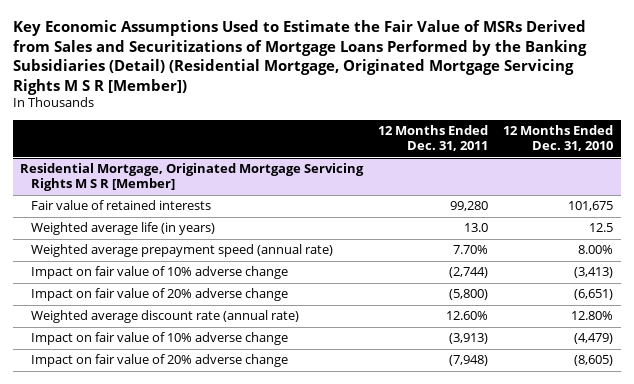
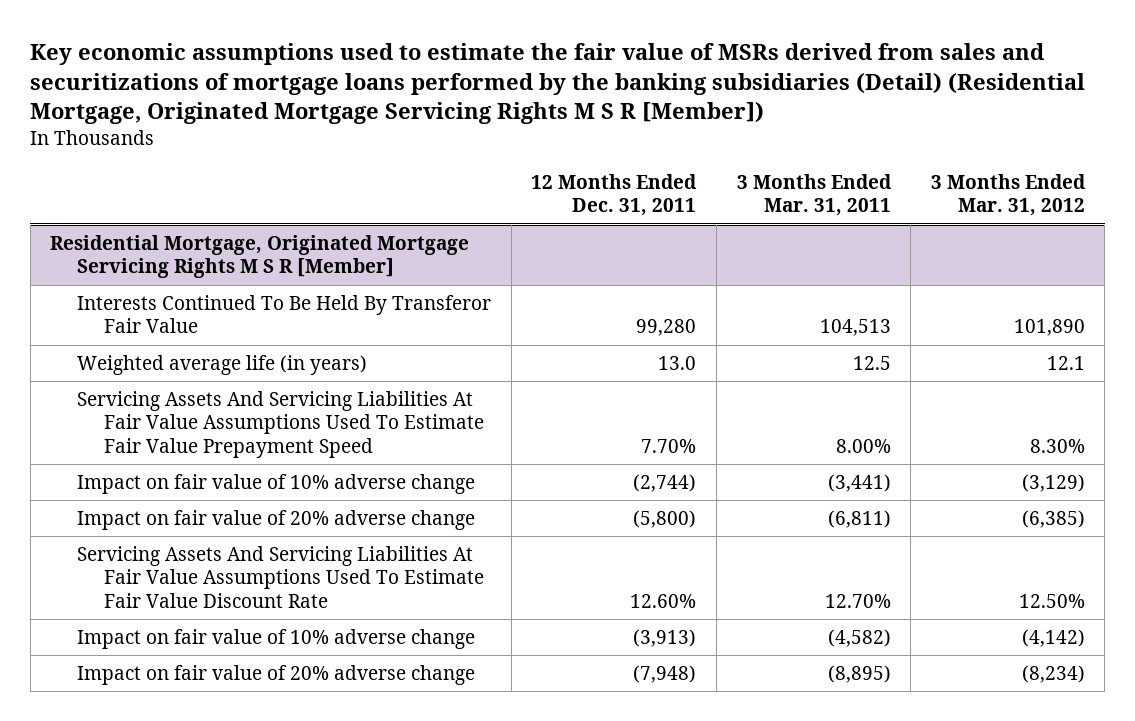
[12,20,587,95] Key Economic Assumptions Used to Estimate the Fair Value of MSRs Derived from Sales and Securitizations of Mortgage Loans Performed by the Banking Subsidiaries (Detail) (Residential Mortgage, Originated Mortgage Servicing Rights M S R [Member]) -> [30,42,1086,125] Key economic assumptions used to estimate the fair value of MSRs derived from sales and securitizations of mortgage loans performed by the banking subsidiaries (Detail) (Residential Mortgage, Originated Mortgage Servicing Rights M S R [Member])
[503,125,614,152] 12 Months Ended Dec. 31, 2010 -> none
none -> [736,173,892,217] 3 Months Ended Mar. 31, 2011
none -> [930,173,1086,217] 3 Months Ended Mar. 31, 2012
[31,200,212,211] Fair value of retained interests -> [77,294,492,334] Interests Continued To Be Held By Transferor Fair Value
[31,244,334,258] Weighted average prepayment speed (annual rate) -> [77,390,485,458] Servicing Assets And Servicing Liabilities At Fair Value Assumptions Used To Estimate Fair Value Prepayment Speed
[31,310,300,324] Weighted average discount rate (annual rate) -> [77,545,485,608] Servicing Assets And Servicing Liabilities At Fair Value Assumptions Used To Estimate Fair Value Discount Rate

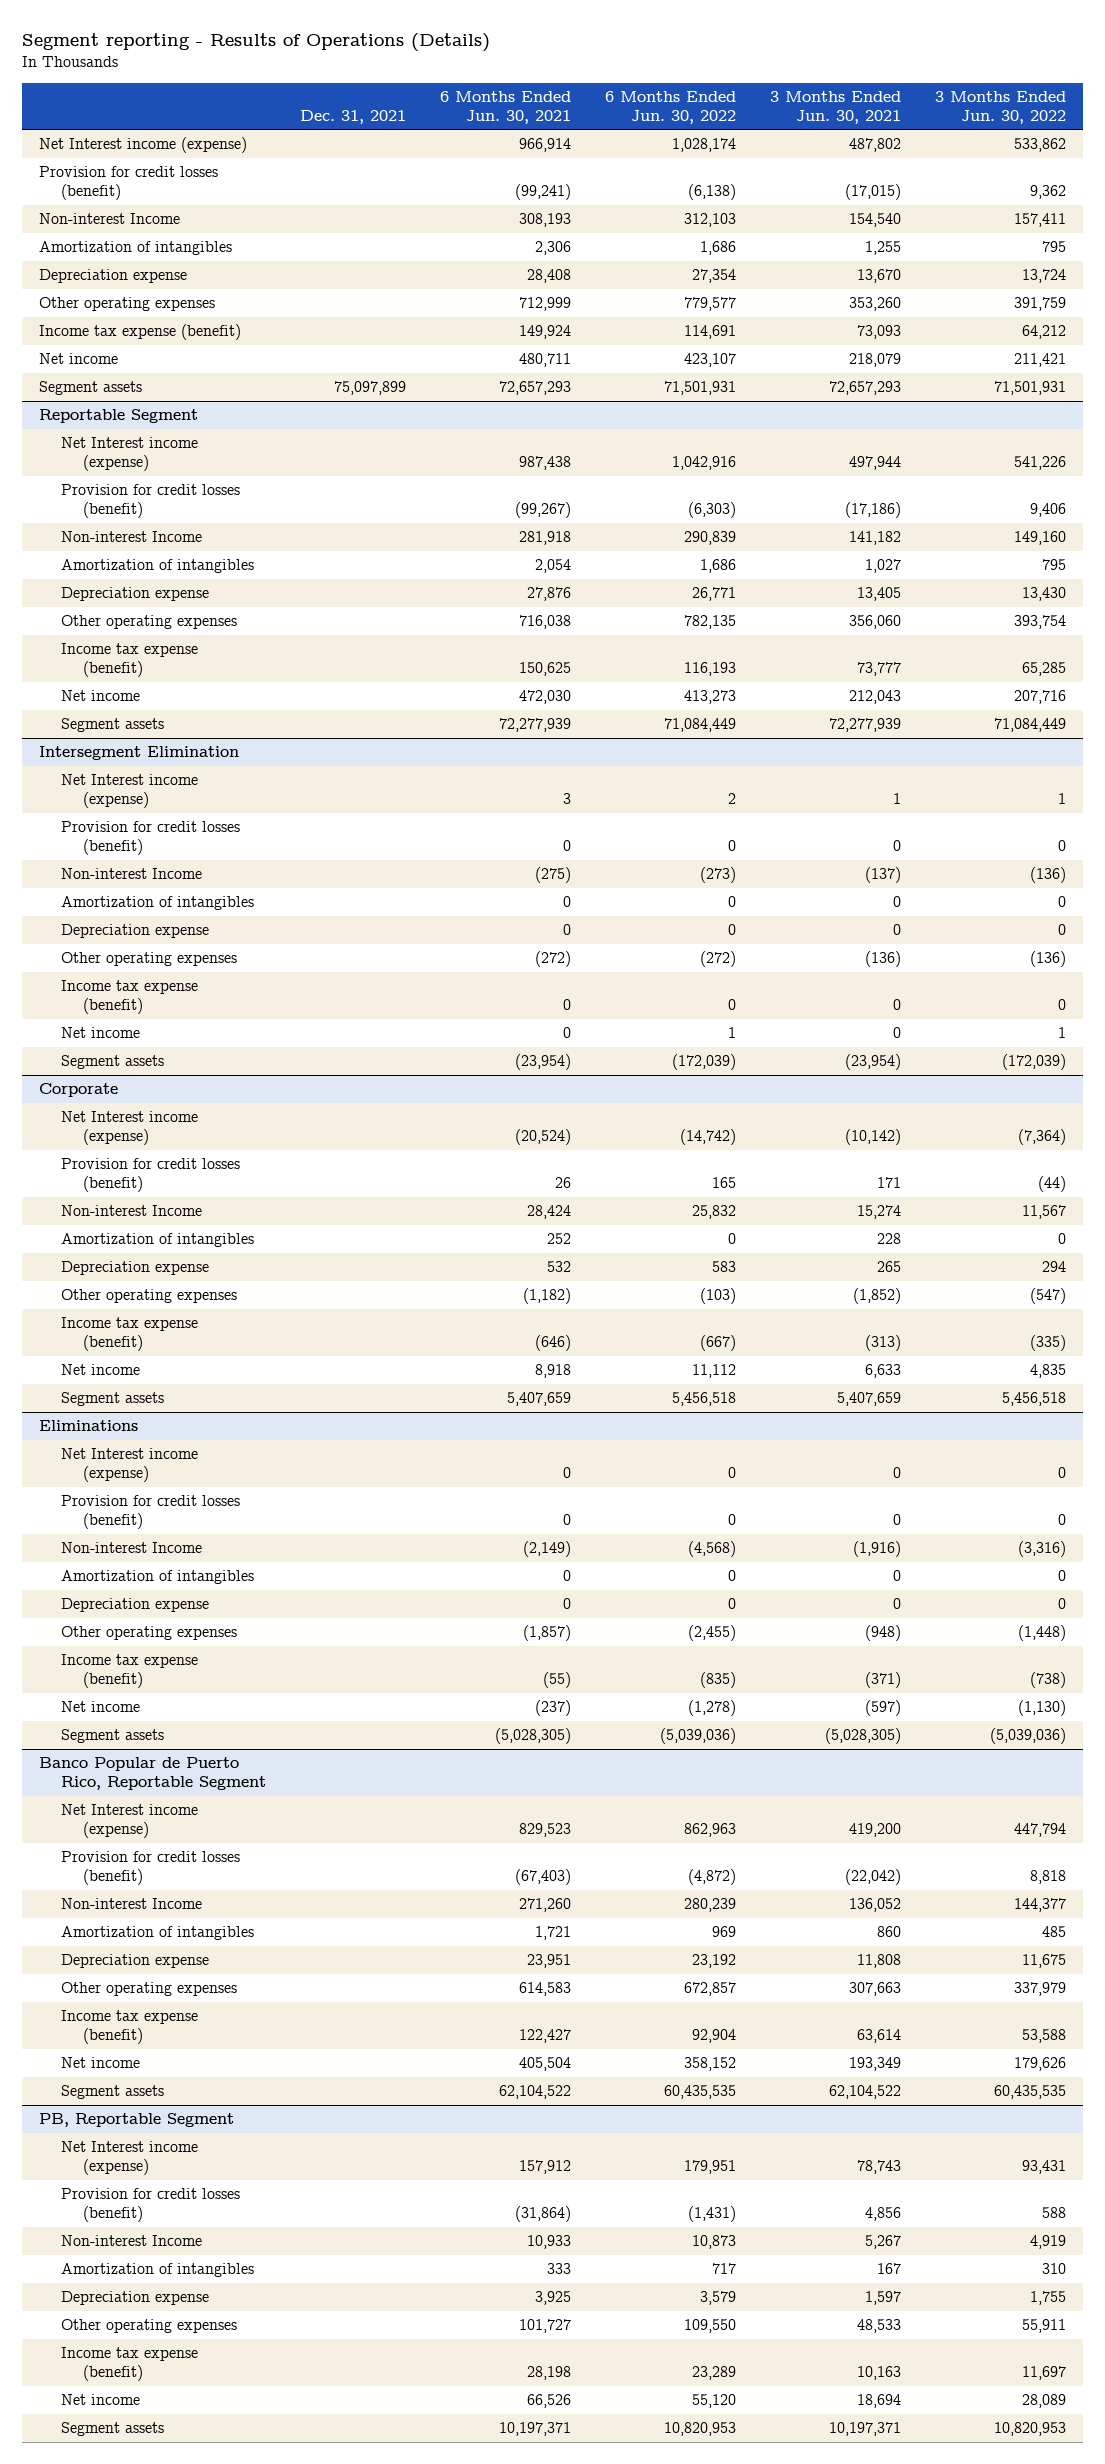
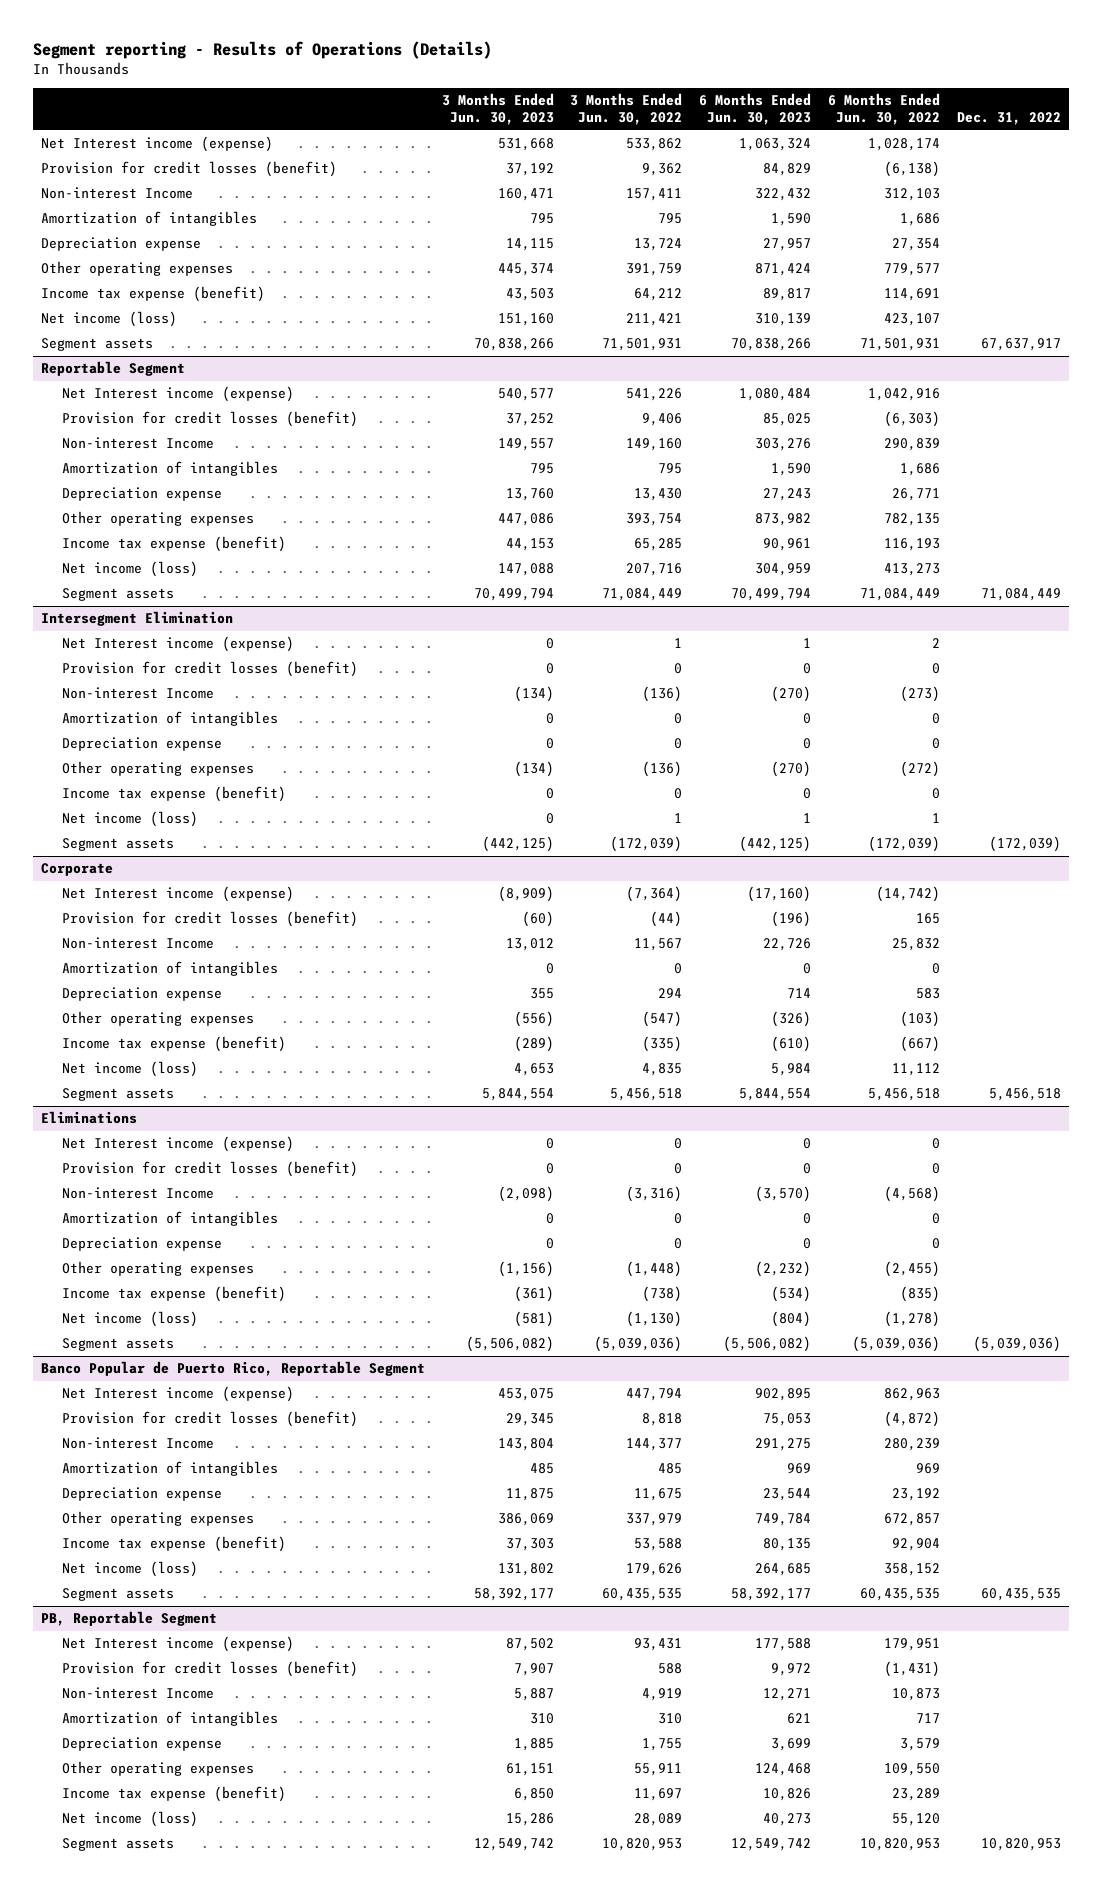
[300,109,407,124] Dec. 31, 2021 -> none
[440,90,572,124] 6 Months Ended Jun. 30, 2021 -> none
[769,90,901,124] 3 Months Ended Jun. 30, 2021 -> none
none -> [441,93,554,126] 3 Months Ended Jun. 30, 2023
none -> [699,93,812,126] 6 Months Ended Jun. 30, 2023
none -> [956,112,1061,126] Dec. 31, 2022
[39,353,119,365] Net income -> [41,311,178,328] Net income (loss)
[61,690,141,702] Net income -> [61,561,198,578] Net income (loss)
[61,1027,141,1039] Net income -> [61,811,198,828] Net income (loss)
[61,1364,141,1376] Net income -> [61,1061,198,1078] Net income (loss)
[61,1701,141,1713] Net income -> [61,1311,198,1328] Net income (loss)
[61,2057,141,2069] Net income -> [61,1561,198,1578] Net income (loss)
[61,2394,141,2406] Net income -> [61,1811,198,1828] Net income (loss)

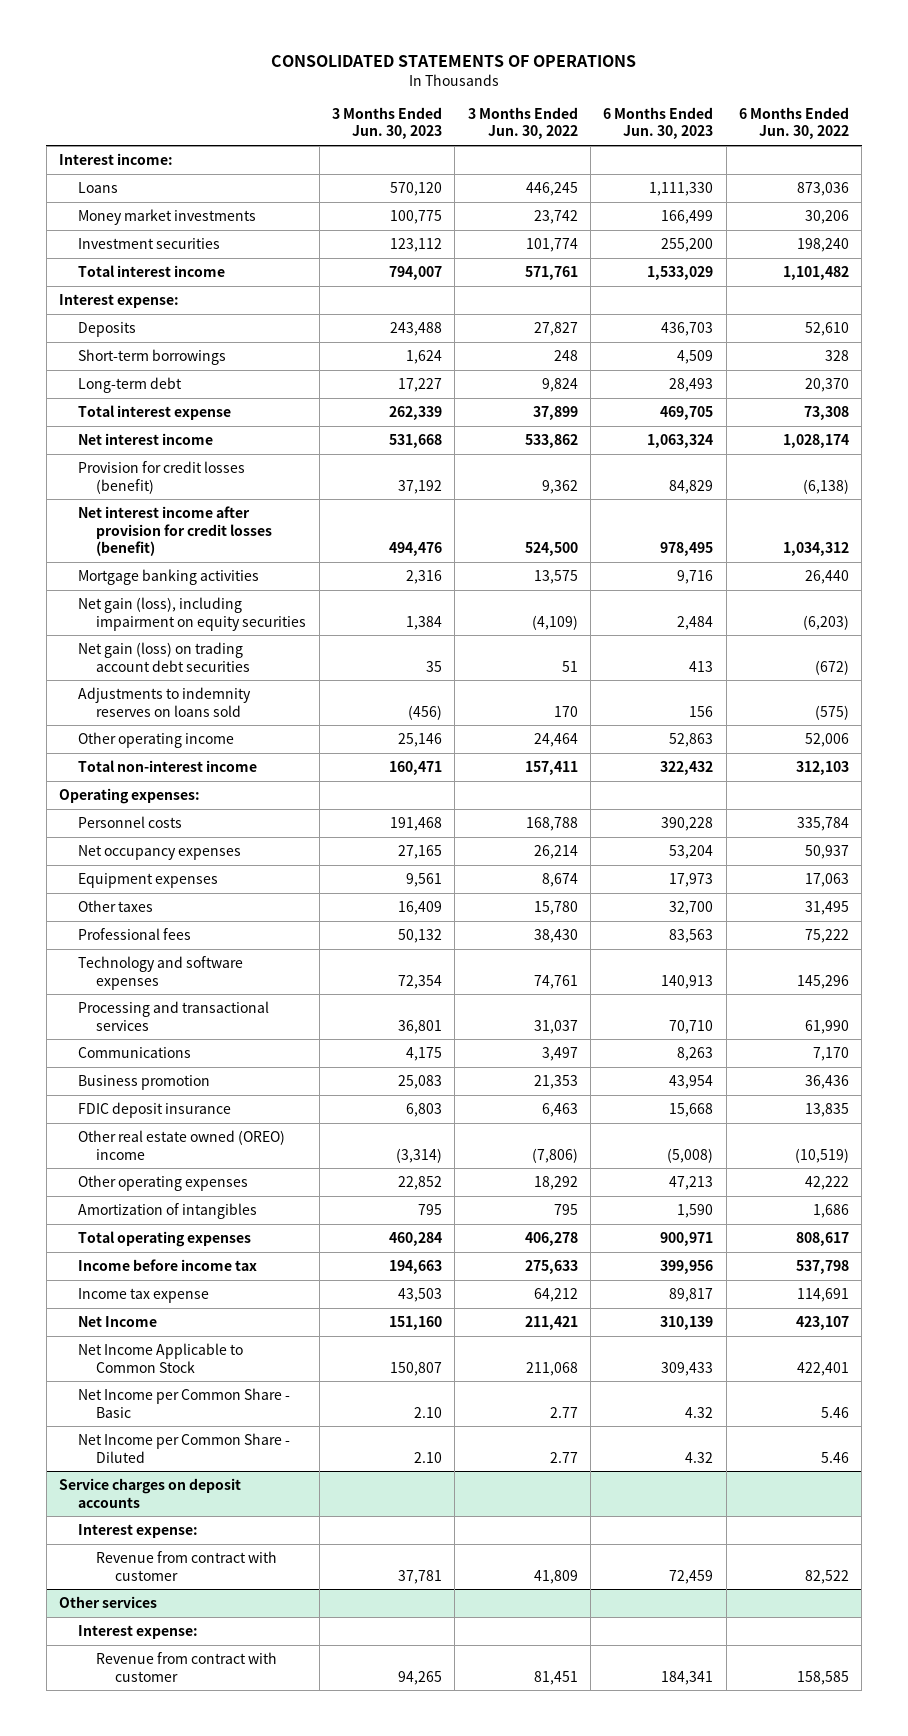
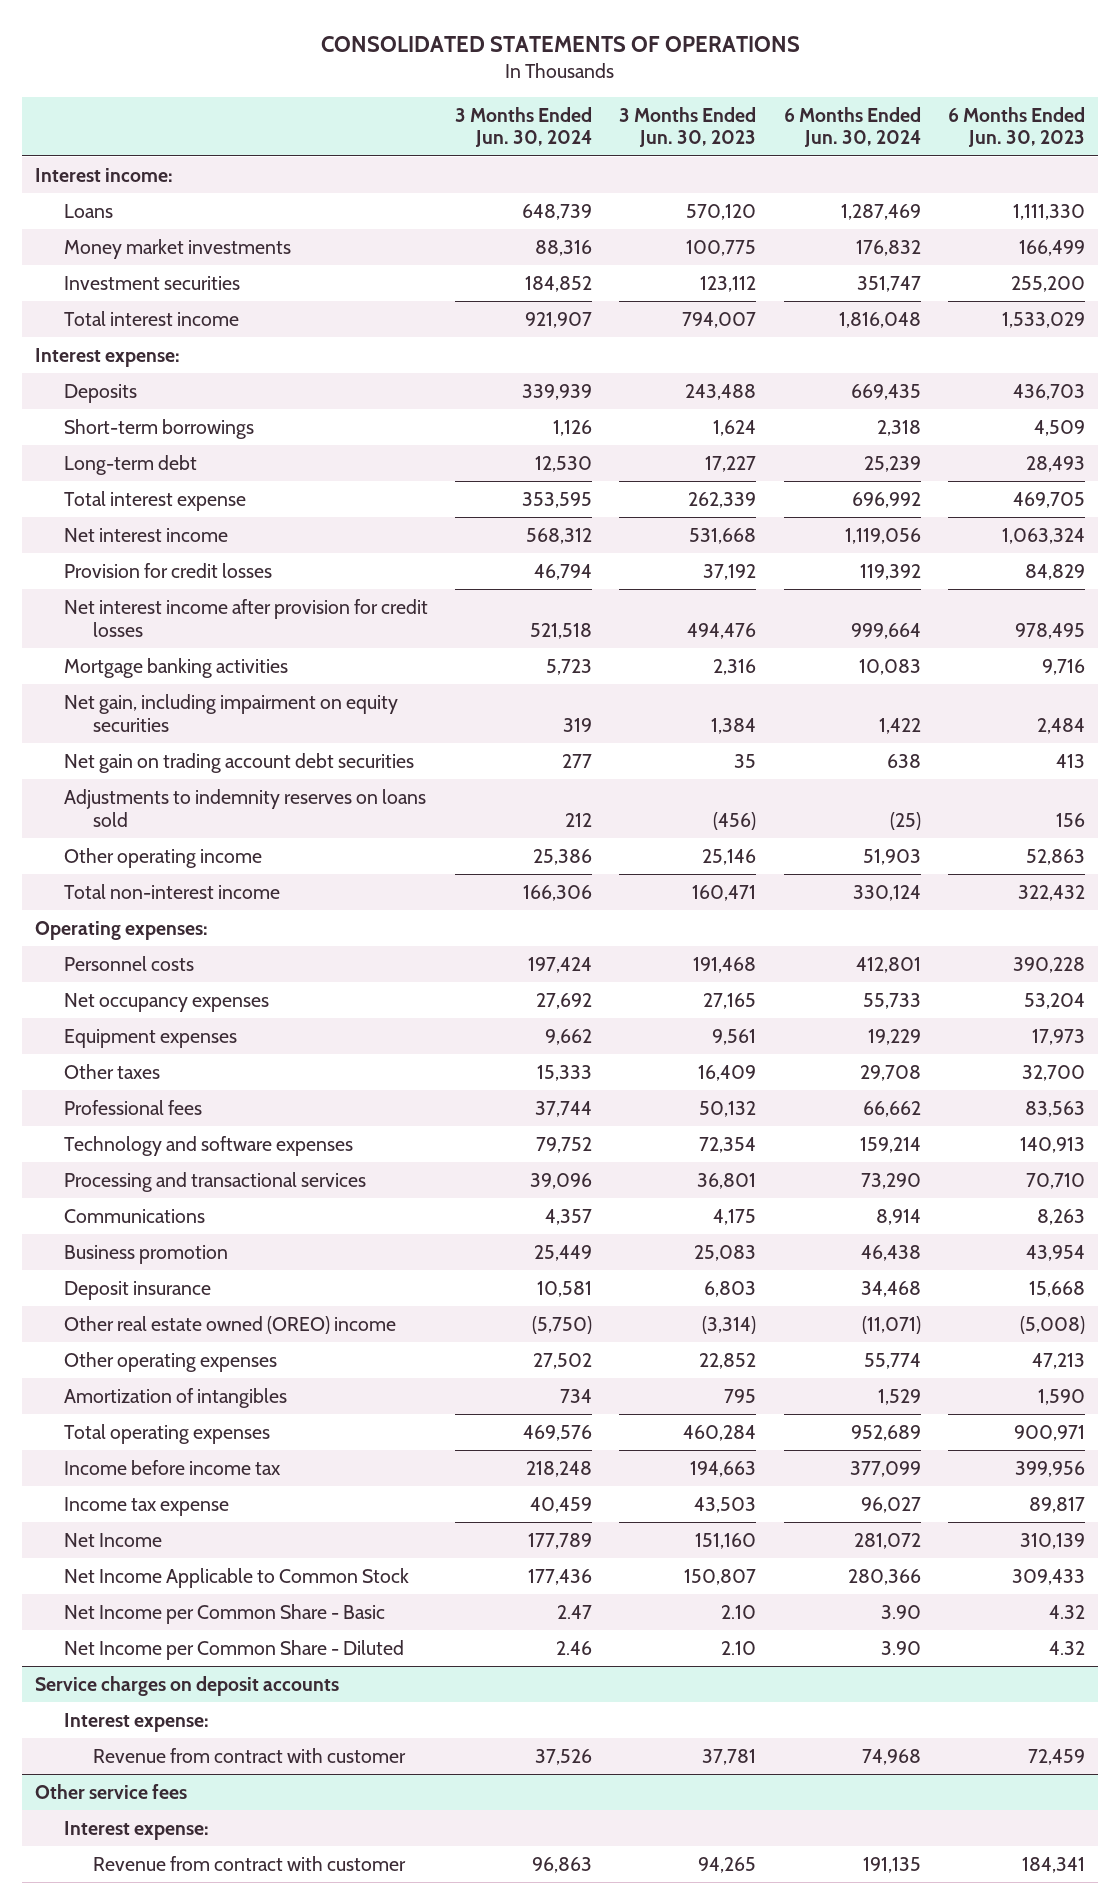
[467,106,578,140] 3 Months Ended Jun. 30, 2022 -> none
[738,106,849,140] 6 Months Ended Jun. 30, 2022 -> none
none -> [455,106,593,148] 3 Months Ended Jun. 30, 2024
none -> [783,106,921,148] 6 Months Ended Jun. 30, 2024
[77,460,245,494] Provision for credit losses (benefit) -> [63,562,272,578] Provision for credit losses
[77,505,273,557] Net interest income after provision for credit losses (benefit) -> [63,598,428,637] Net interest income after provision for credit losses
[77,596,307,631] Net gain (loss), including impairment on equity securities -> [63,693,398,732] Net gain, including impairment on equity securities
[77,641,251,672] Net gain (loss) on trading account debt securities -> [63,752,414,773] Net gain on trading account debt securities
[77,1101,231,1118] FDIC deposit insurance -> [63,1280,211,1300] Deposit insurance
[58,1595,157,1608] Other services -> [35,1783,188,1799] Other service fees

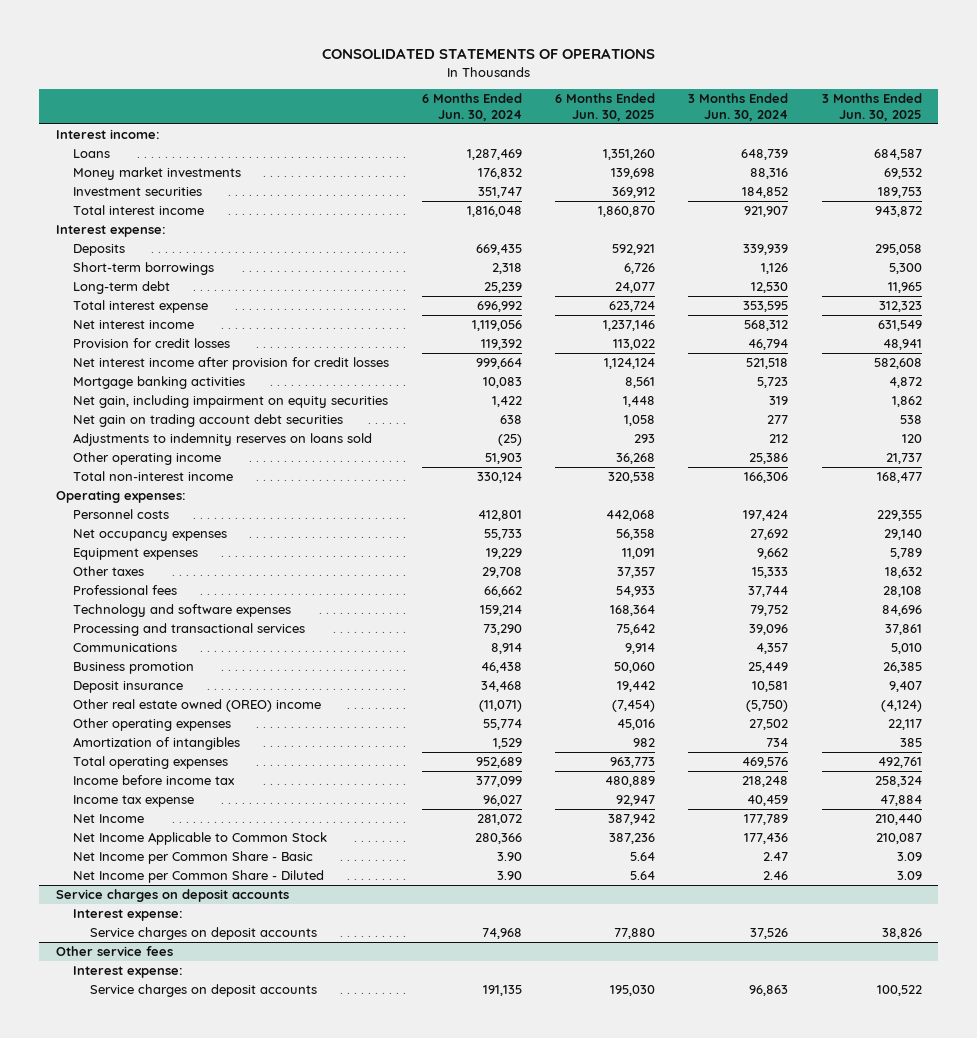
[619,106,757,148] 3 Months Ended Jun. 30, 2023 -> none
[947,106,1085,148] 6 Months Ended Jun. 30, 2023 -> none
none -> [555,93,656,121] 6 Months Ended Jun. 30, 2025
none -> [821,93,922,121] 3 Months Ended Jun. 30, 2025
[92,1747,406,1763] Revenue from contract with customer -> [90,927,318,941] Service charges on deposit accounts
[92,1855,406,1871] Revenue from contract with customer -> [90,984,318,998] Service charges on deposit accounts

